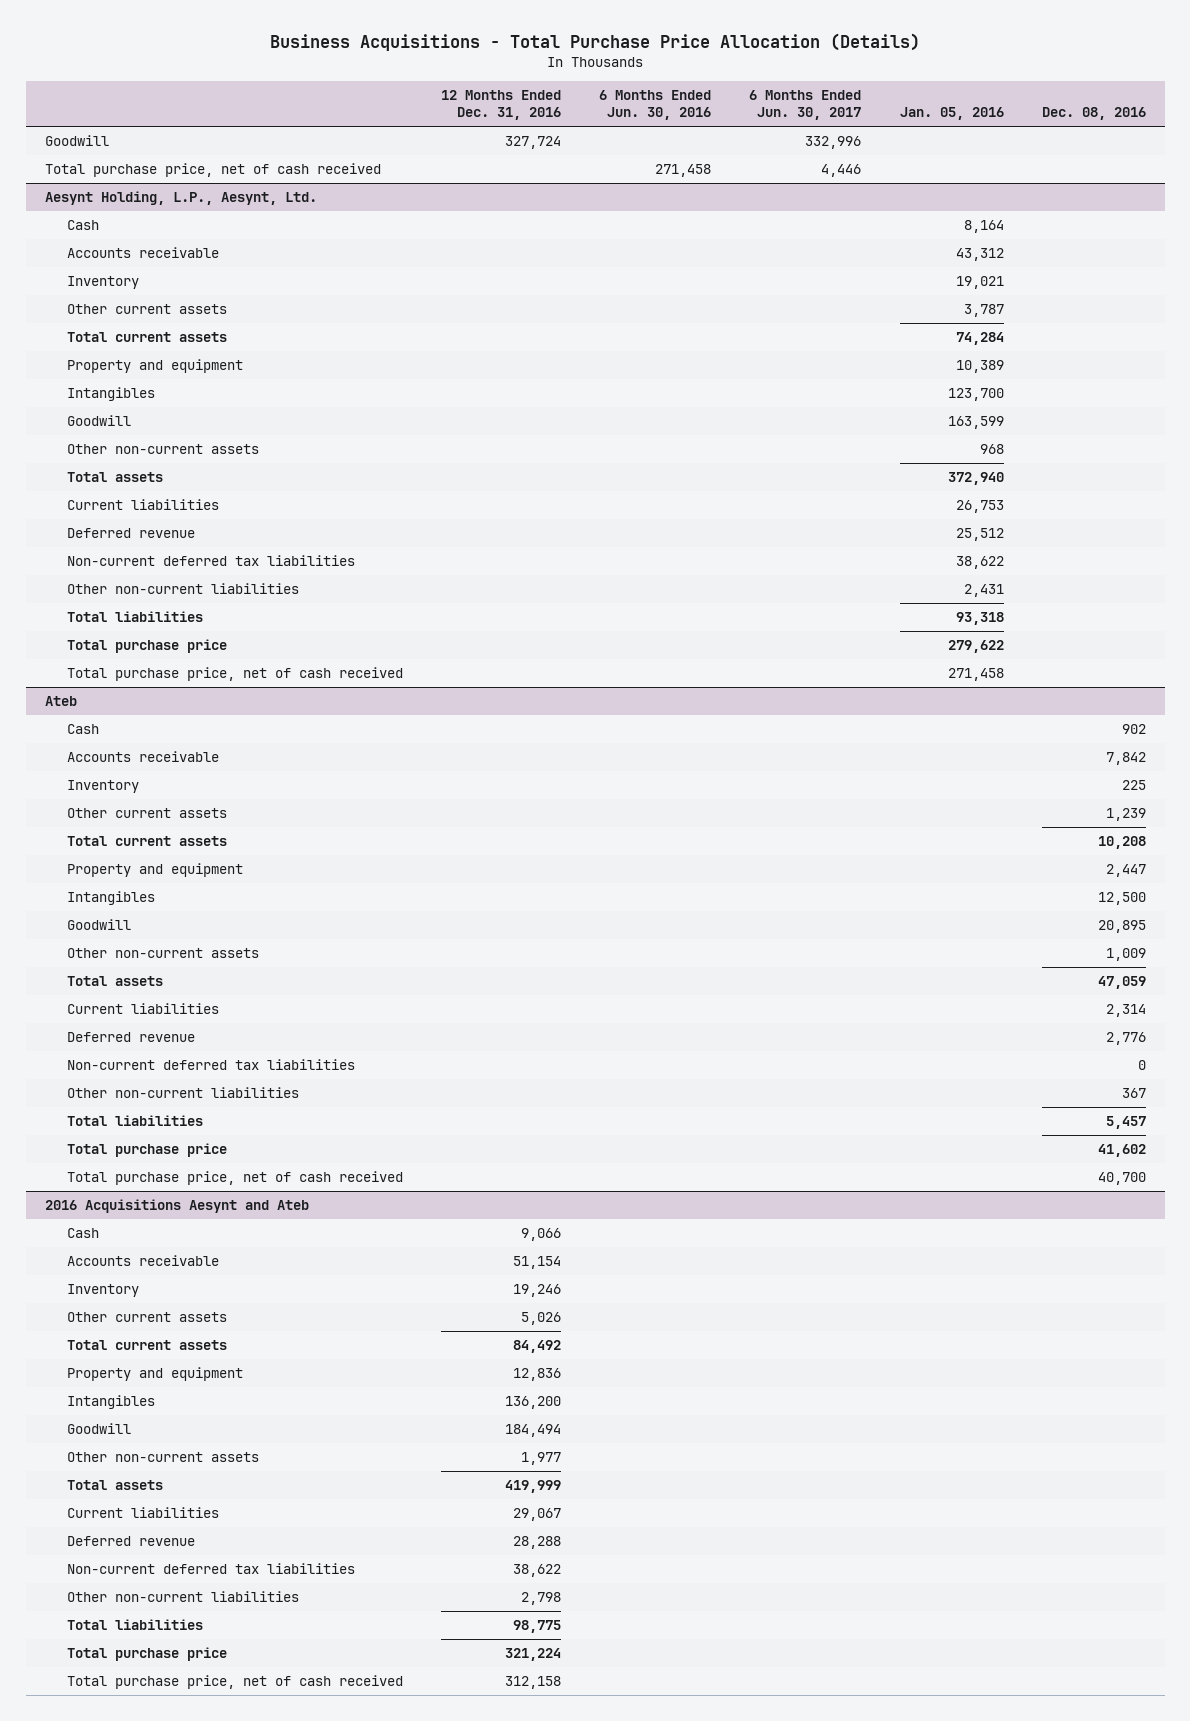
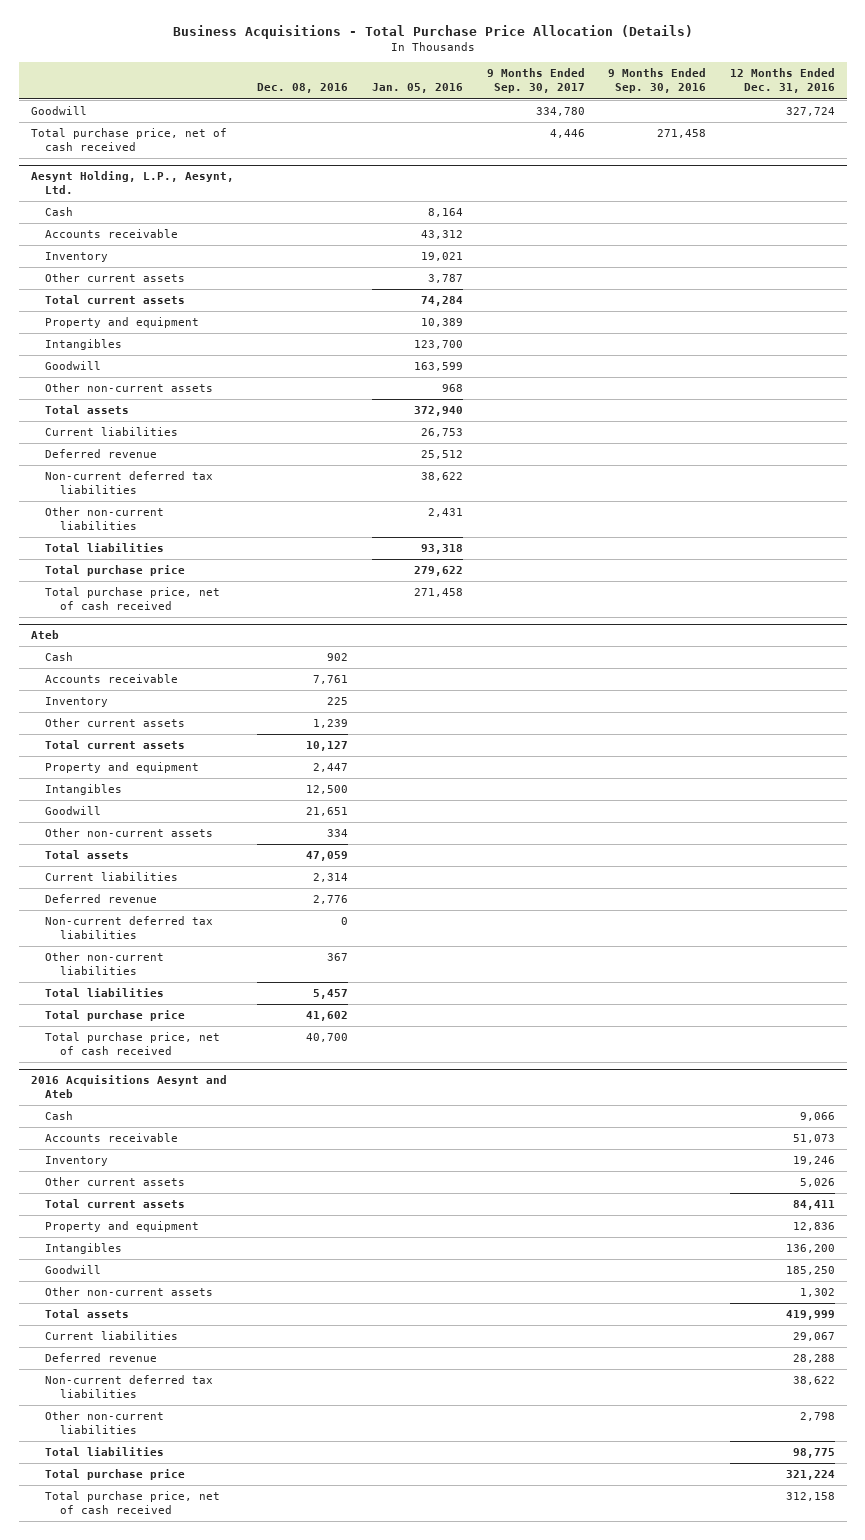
[599,90,712,121] 6 Months Ended Jun. 30, 2016 -> none
[749,90,862,121] 6 Months Ended Jun. 30, 2017 -> none
none -> [486,68,585,94] 9 Months Ended Sep. 30, 2017
none -> [608,68,707,94] 9 Months Ended Sep. 30, 2016
[1105,752,1146,766] 7,842 -> [313,675,349,685] 7,761
[1097,836,1146,850] 10,208 -> [306,741,349,752] 10,127
[1097,920,1146,934] 20,895 -> [306,807,349,817] 21,651
[1105,948,1146,962] 1,009 -> [327,829,349,838] 334
[513,1256,562,1270] 51,154 -> [792,1134,835,1144] 51,073
[513,1340,562,1354] 84,492 -> [792,1200,835,1211] 84,411
[505,1424,562,1438] 184,494 -> [785,1266,835,1276] 185,250
[521,1452,562,1466] 1,977 -> [799,1288,835,1298] 1,302

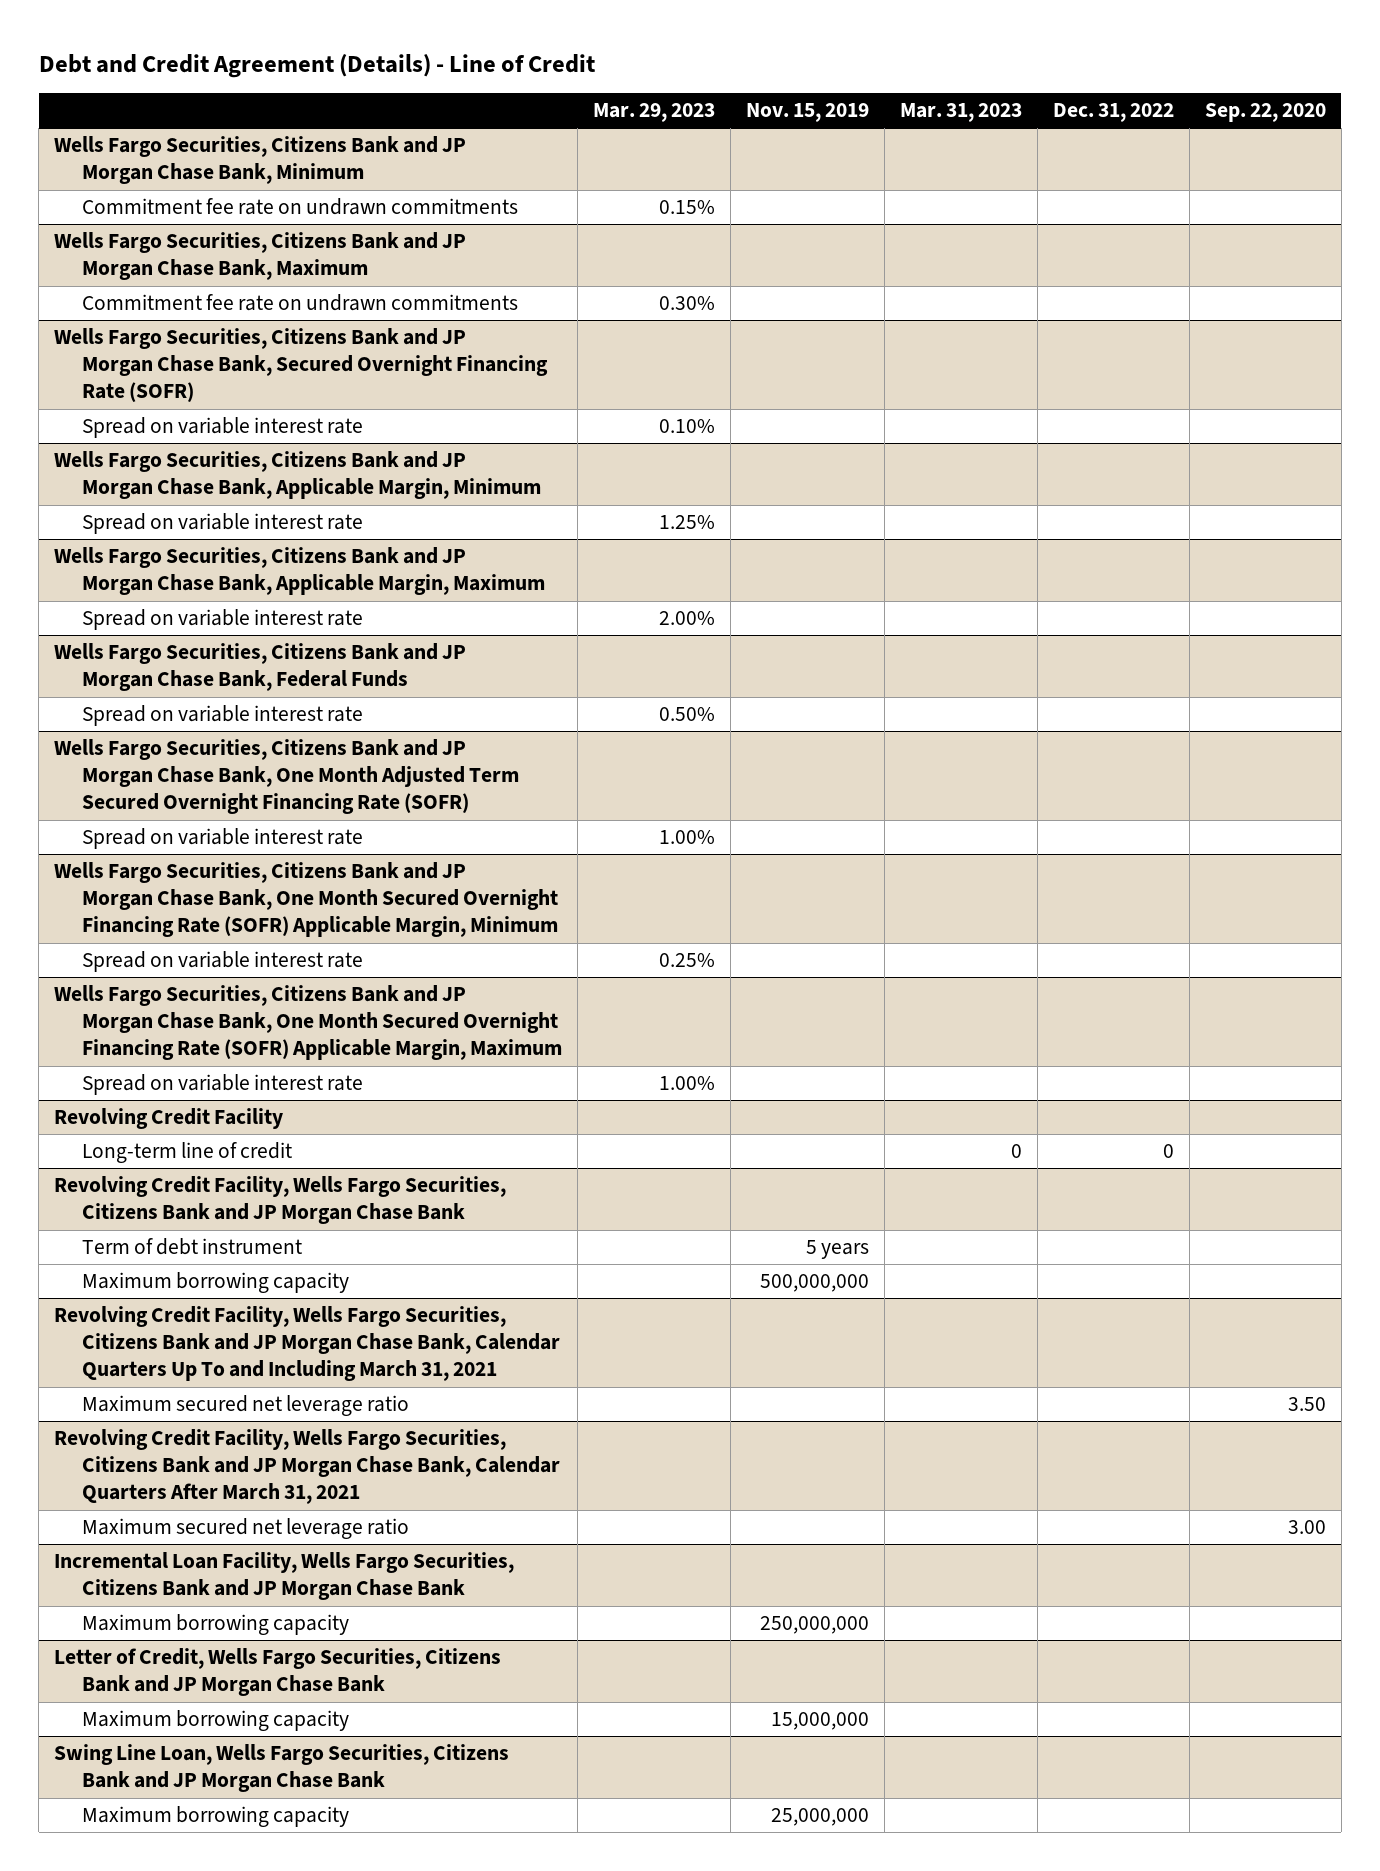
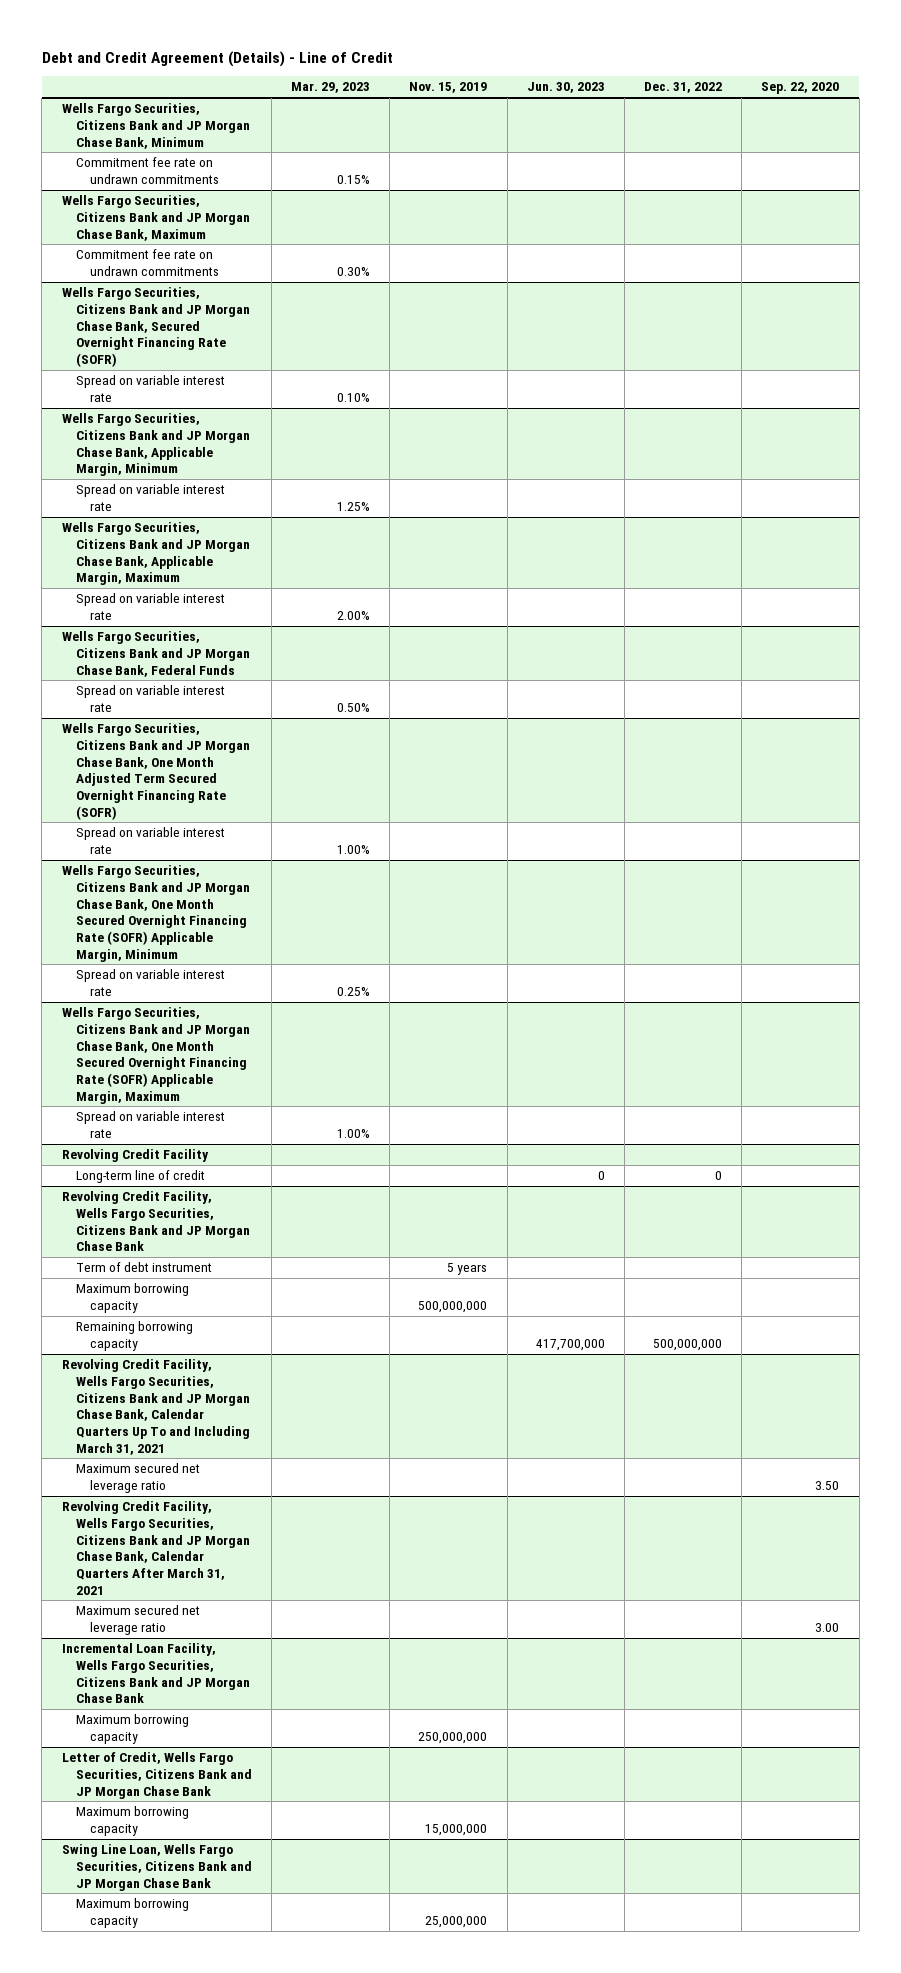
[899,103,1022,123] Mar. 31, 2023 -> none
none -> [526,82,605,94] Jun. 30, 2023
none -> [75,1321,193,1351] Remaining borrowing capacity

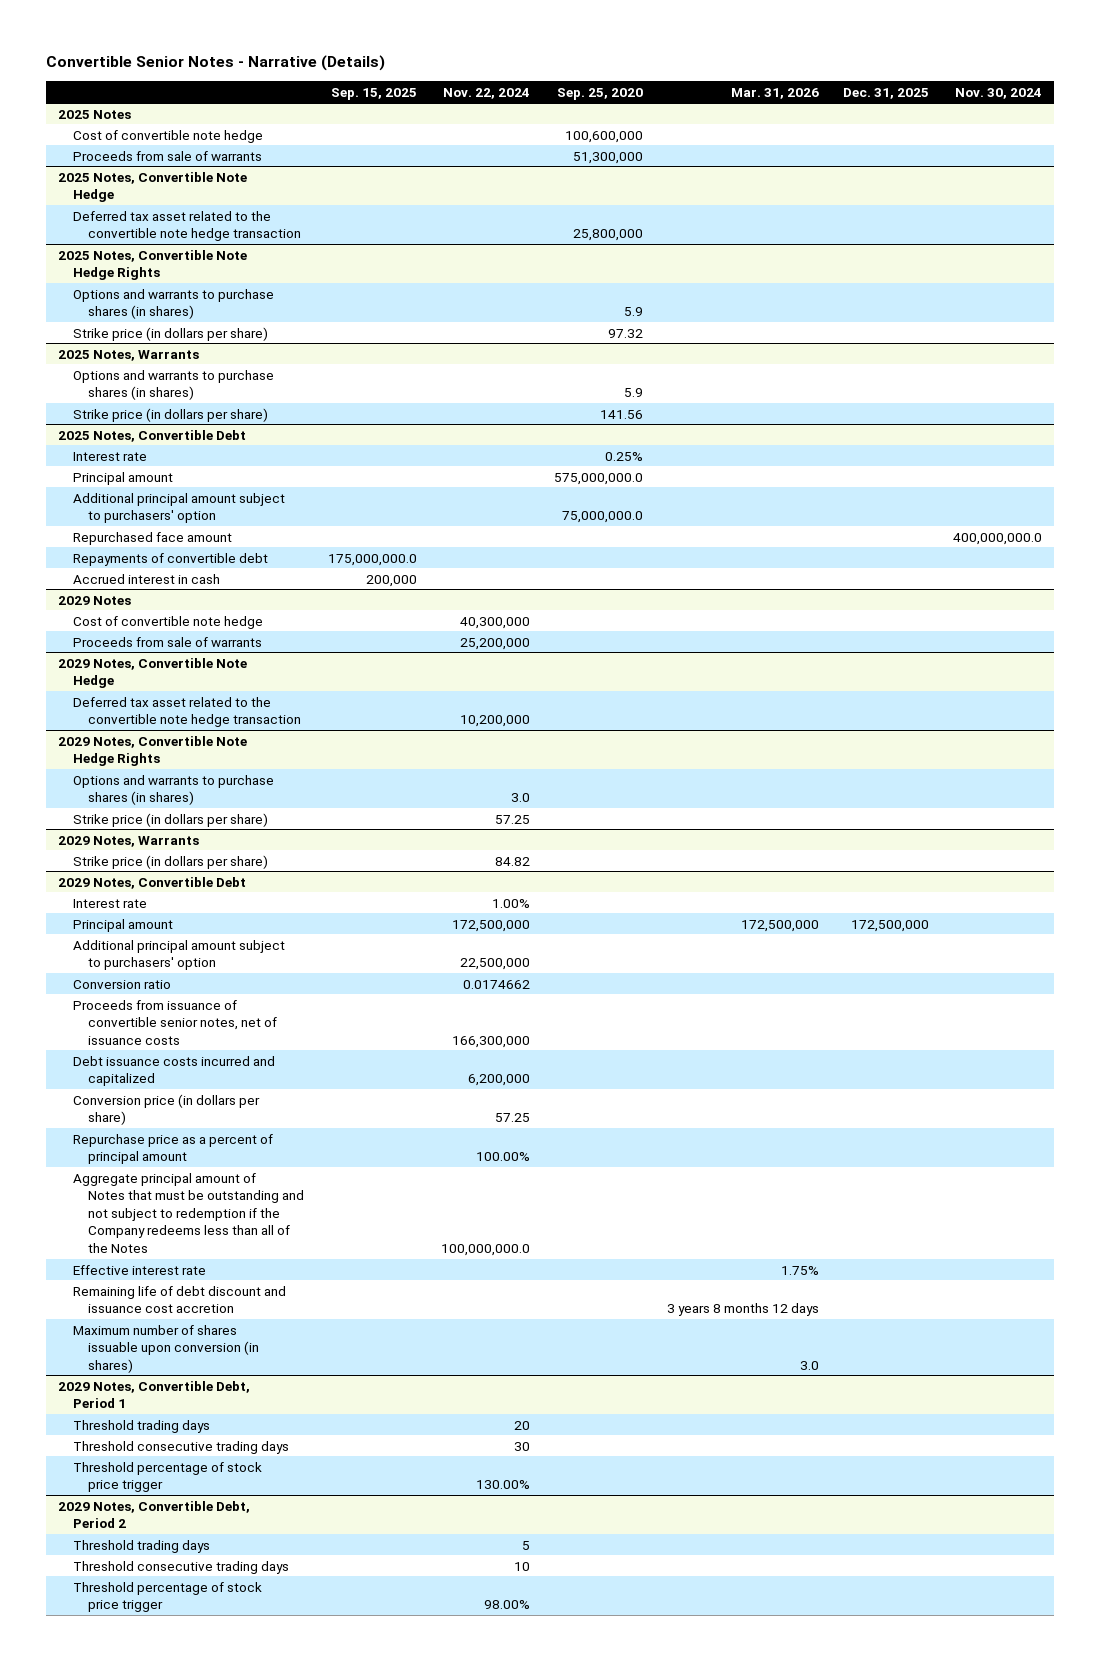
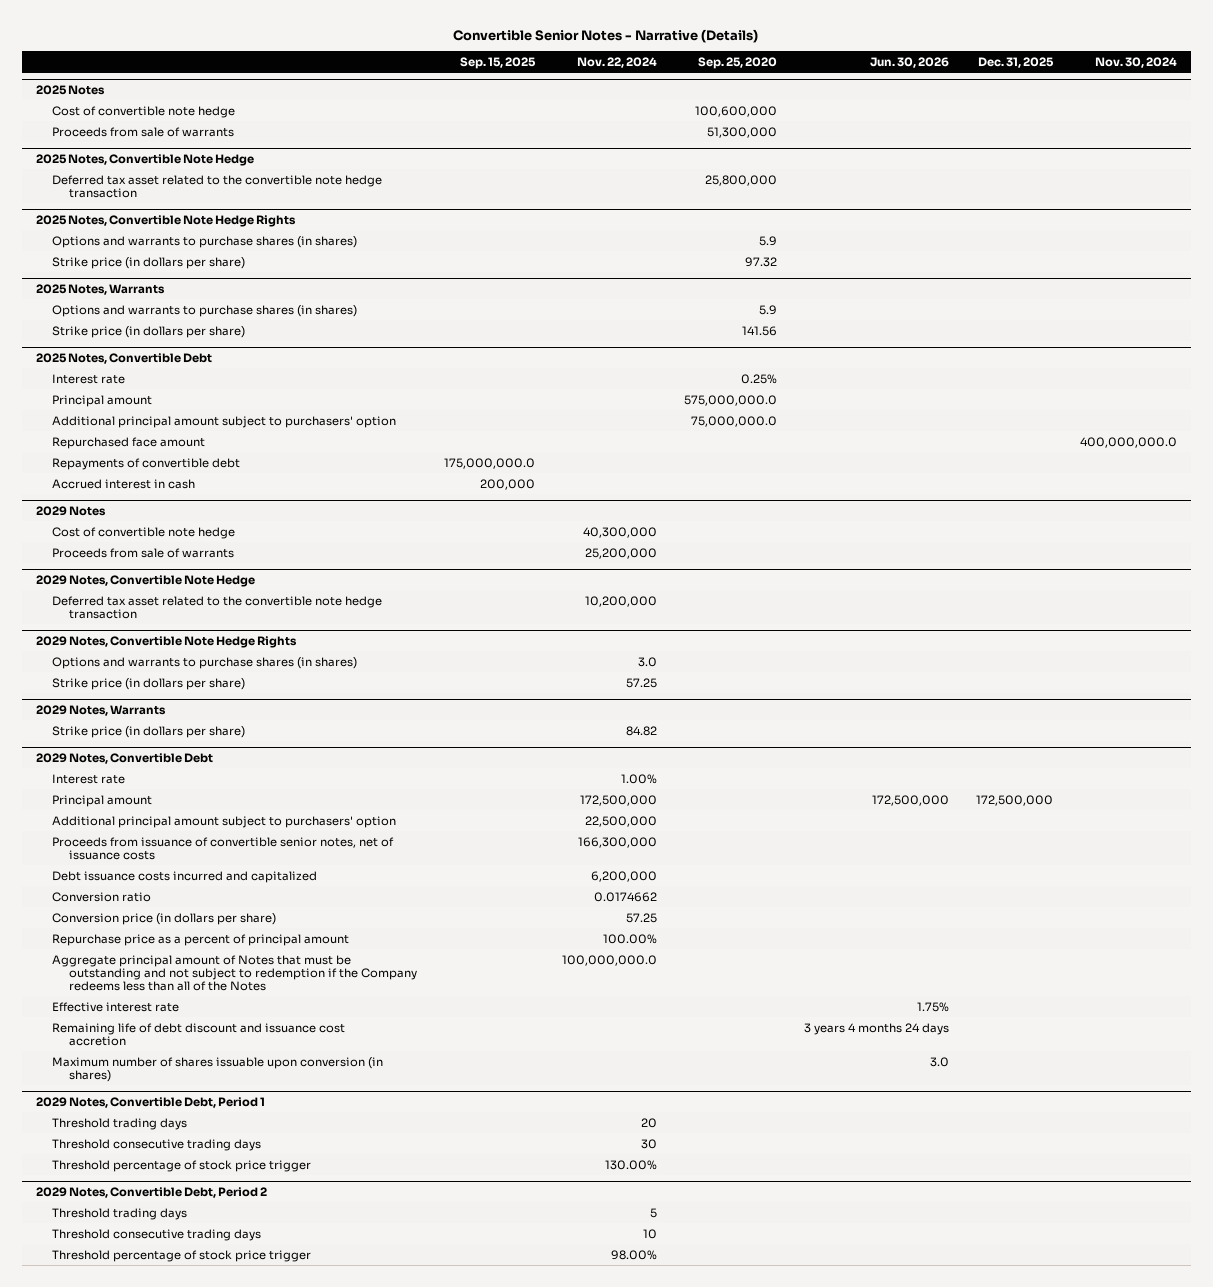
[730,87,819,99] Mar. 31, 2026 -> none
none -> [870,56,950,68] Jun. 30, 2026
[72,979,171,989] Conversion ratio -> [52,891,152,902] Conversion ratio

